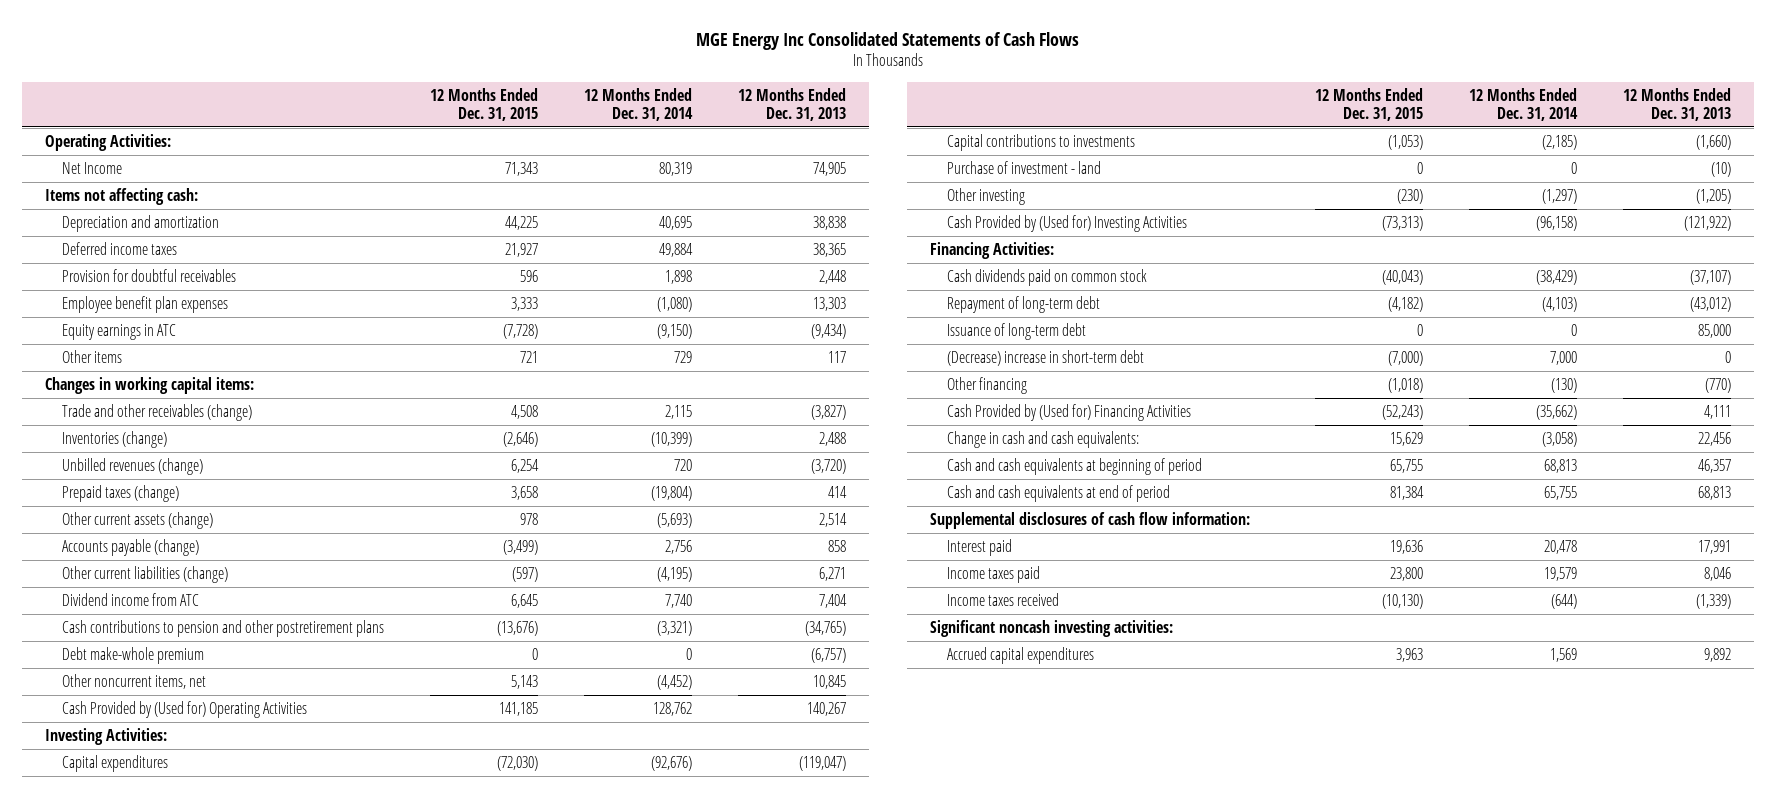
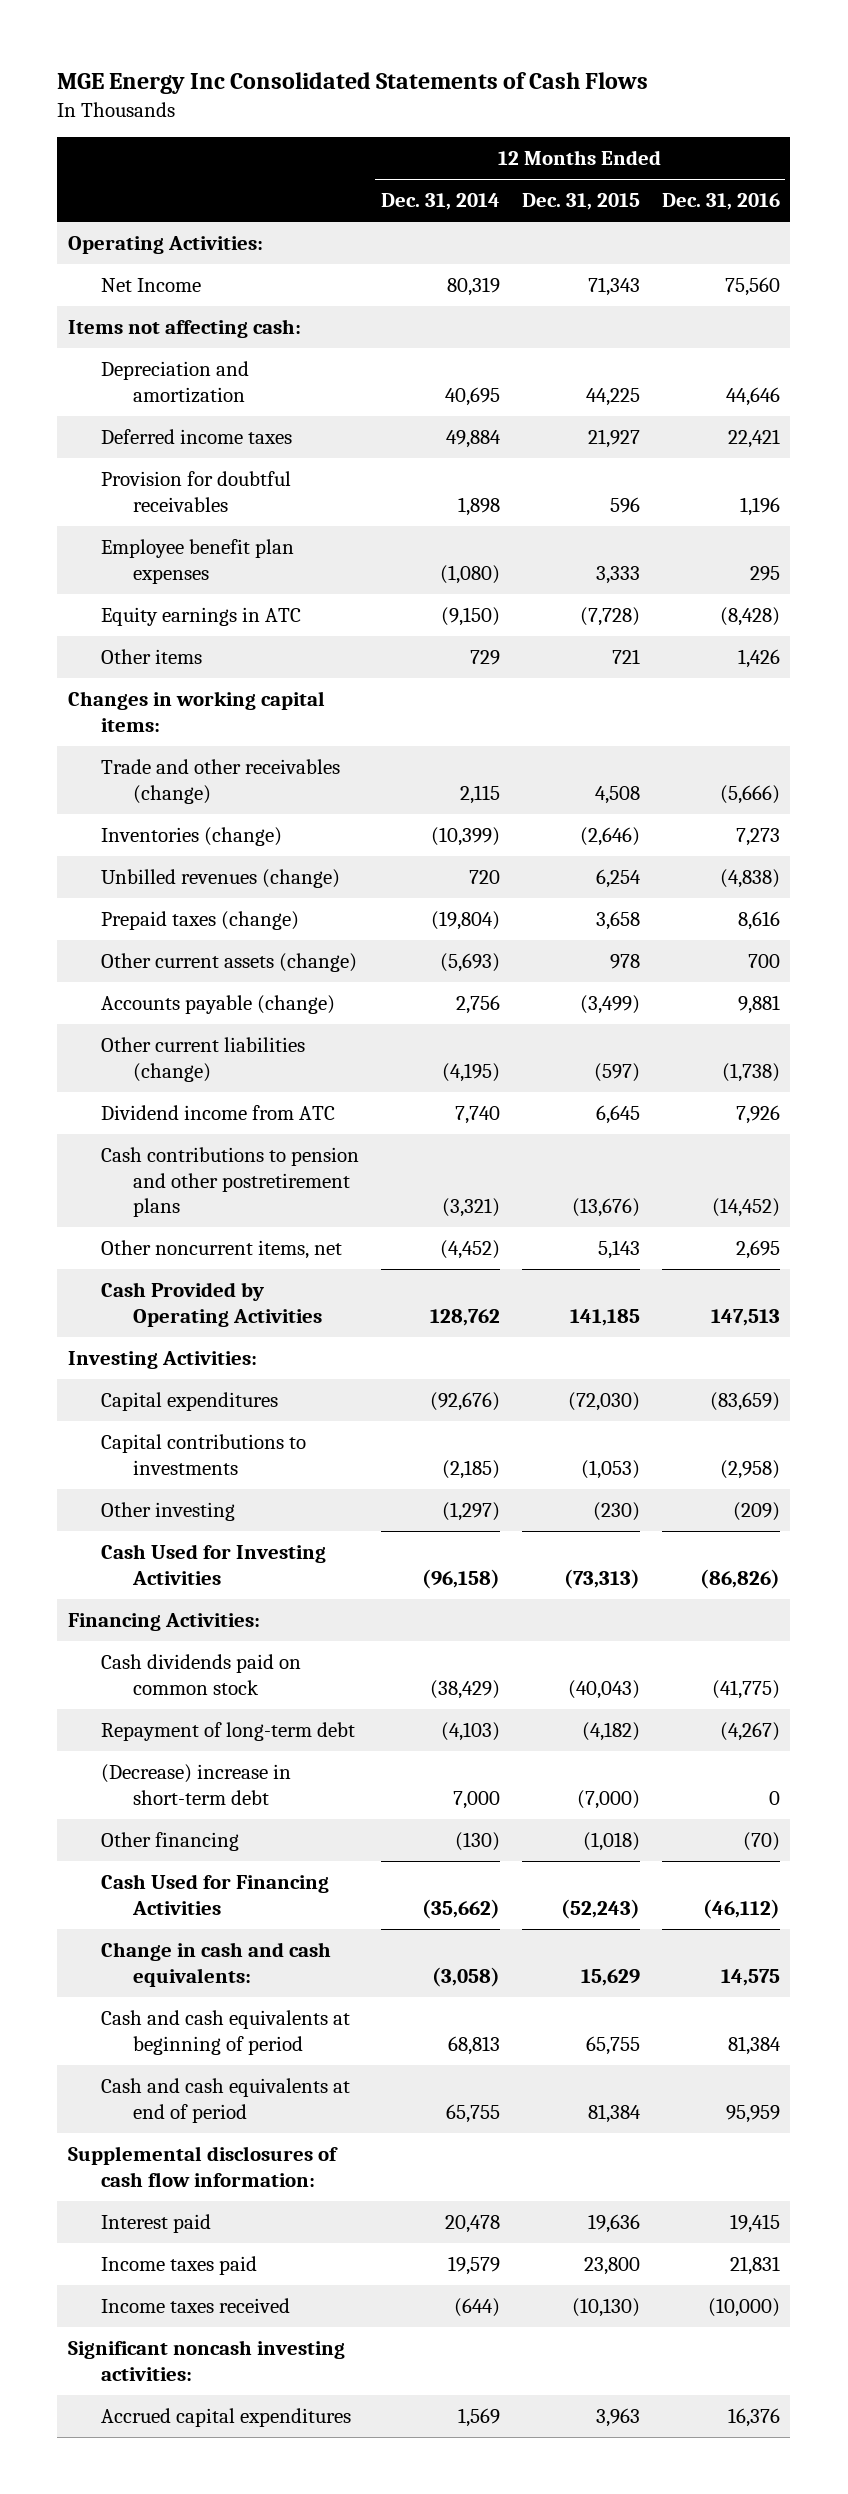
[737,87,846,121] 12 Months Ended Dec. 31, 2013 -> none
none -> [661,193,780,211] Dec. 31, 2016
[61,646,204,664] Debt make-whole premium -> none
[61,700,307,718] Cash Provided by (Used for) Operating Activities -> [100,1281,323,1327] Cash Provided by Operating Activities
[947,160,1102,174] Purchase of investment - land -> none
[947,214,1188,232] Cash Provided by (Used for) Investing Activities -> [100,1543,326,1585] Cash Used for Investing Activities
[947,322,1087,340] Issuance of long-term debt -> none
[947,403,1192,421] Cash Provided by (Used for) Financing Activities -> [100,1873,329,1915] Cash Used for Financing Activities

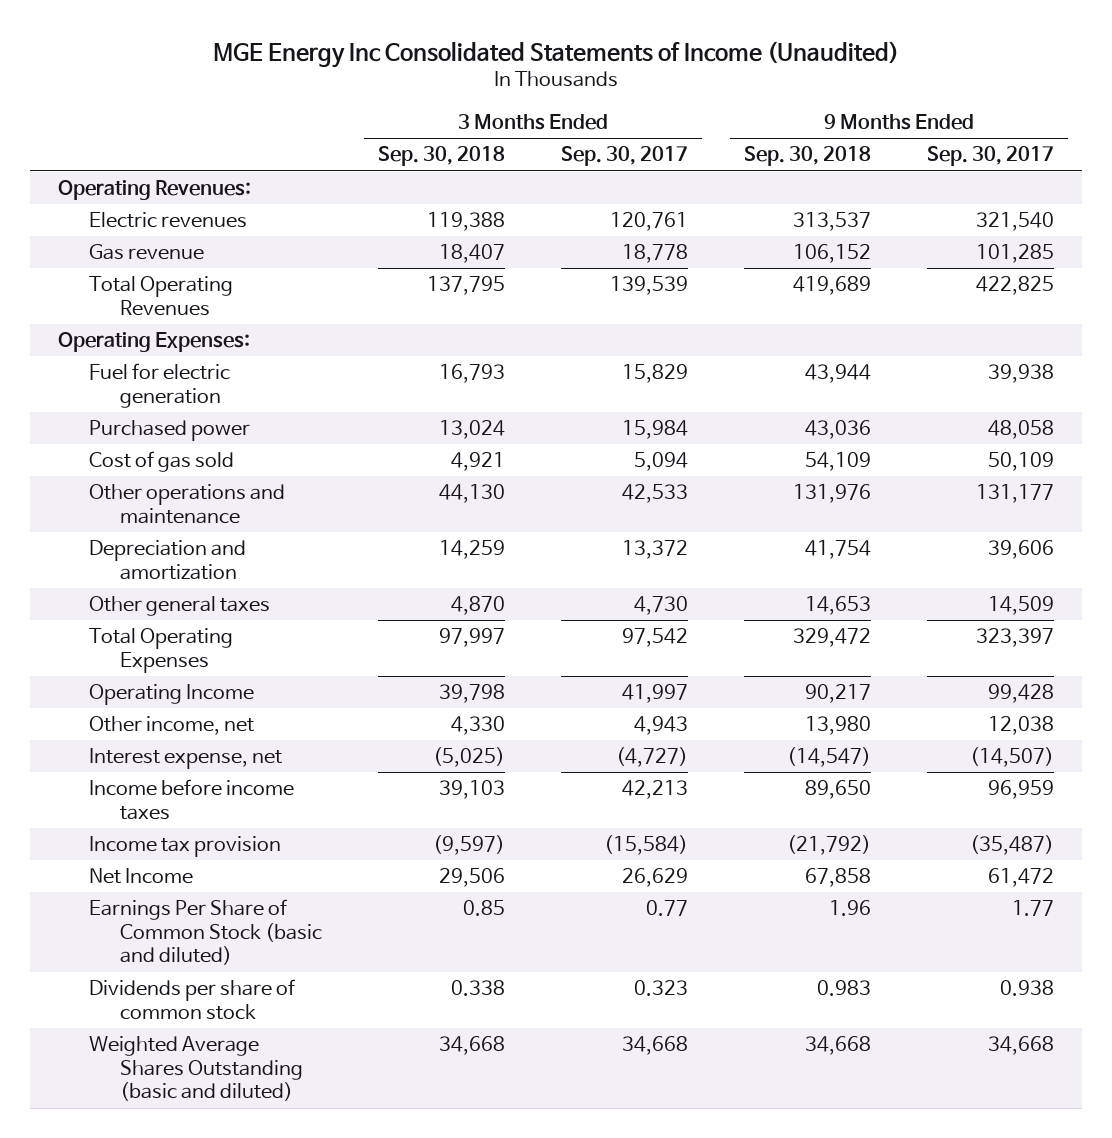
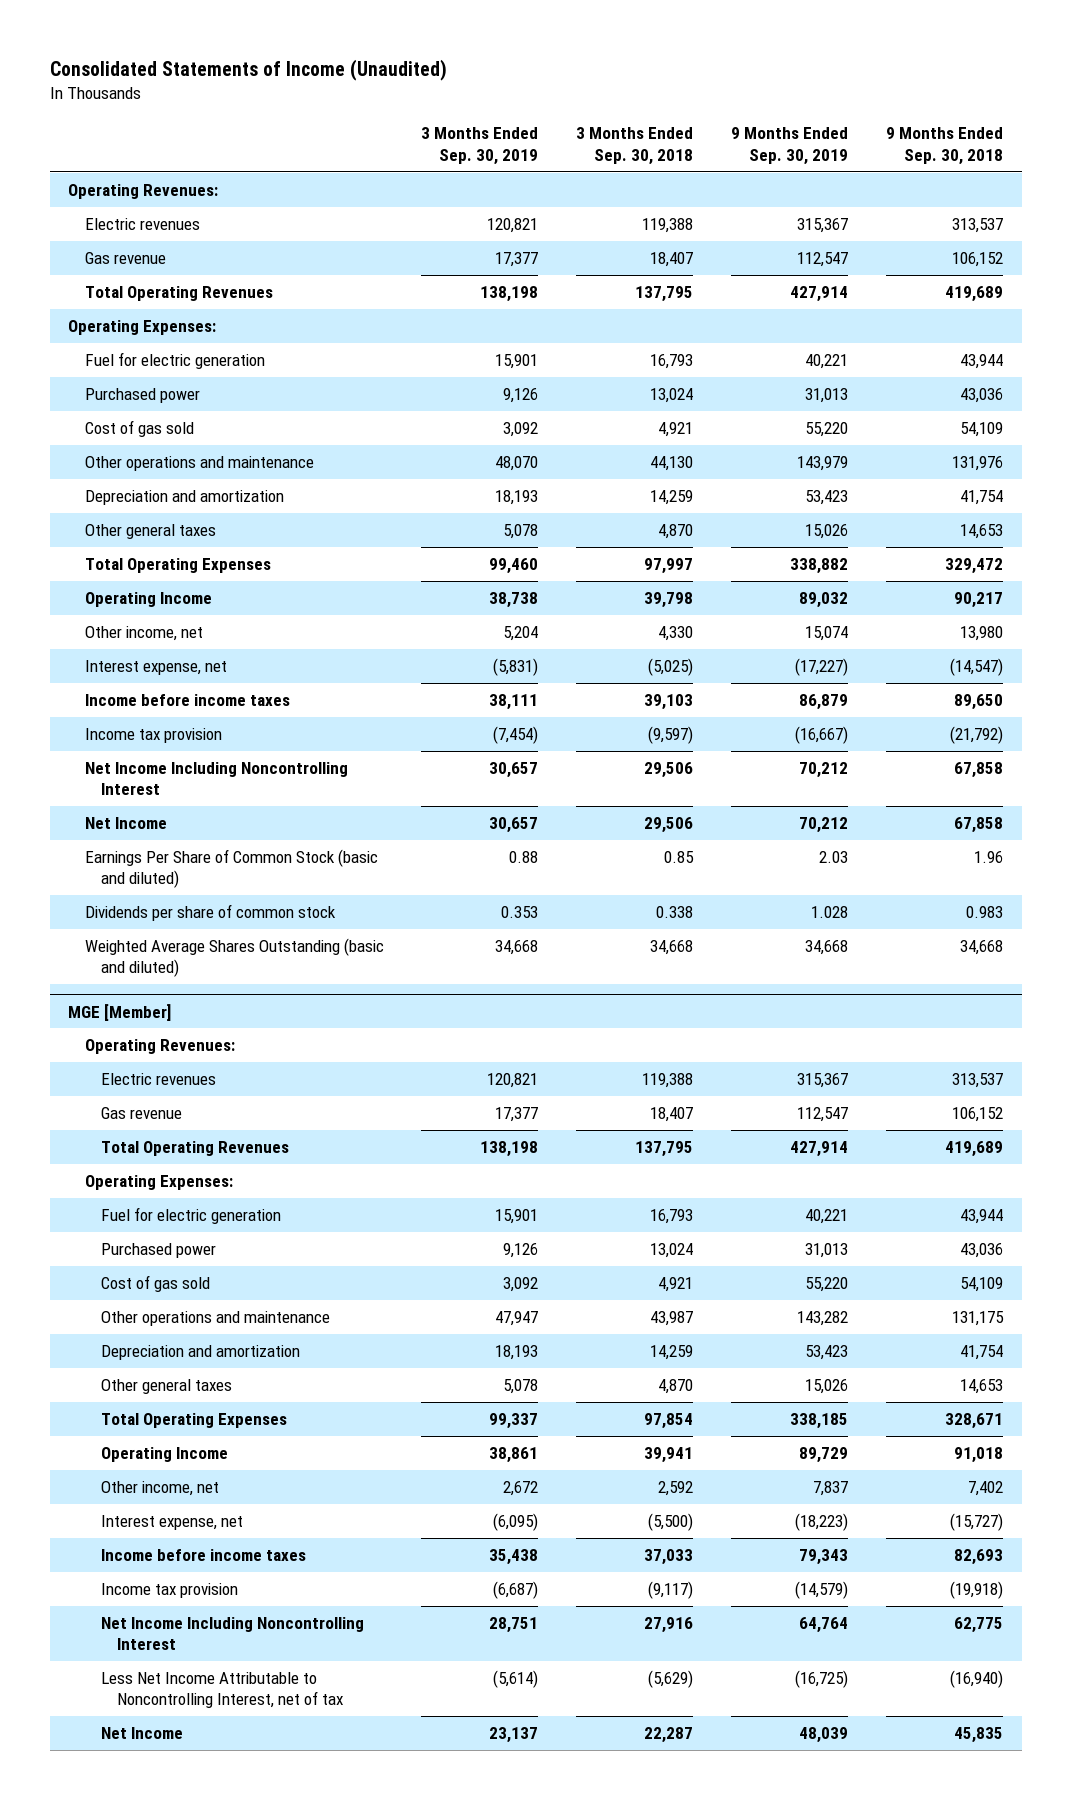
[213,41,900,69] MGE Energy Inc Consolidated Statements of Income (Unaudited) -> [49,59,447,82] Consolidated Statements of Income (Unaudited)
[561,146,689,167] Sep. 30, 2017 -> none
[927,146,1055,167] Sep. 30, 2017 -> none
none -> [421,127,539,165] 3 Months Ended Sep. 30, 2019
none -> [730,127,848,165] 9 Months Ended Sep. 30, 2019
none -> [84,761,348,796] Net Income Including Noncontrolling Interest
none -> [68,1003,172,1021] MGE [Member]
none -> [84,1038,235,1054] Operating Revenues:
none -> [100,1072,216,1085] Electric revenues
none -> [100,1106,182,1119] Gas revenue
none -> [100,1140,289,1156] Total Operating Revenues
none -> [84,1174,233,1190] Operating Expenses:
none -> [100,1206,281,1224] Fuel for electric generation
none -> [100,1242,216,1258] Purchased power
none -> [100,1274,210,1292] Cost of gas sold
none -> [100,1310,330,1326] Other operations and maintenance
none -> [100,1344,300,1360] Depreciation and amortization
none -> [100,1378,232,1394] Other general taxes
none -> [100,1412,287,1428] Total Operating Expenses
none -> [100,1446,228,1462] Operating Income
none -> [100,1480,219,1496] Other income, net
none -> [100,1514,243,1530] Interest expense, net
none -> [100,1548,306,1561] Income before income taxes
none -> [100,1582,238,1598] Income tax provision
none -> [100,1616,364,1651] Net Income Including Noncontrolling Interest
none -> [100,1671,343,1709] Less Net Income Attributable to Noncontrolling Interest, net of tax
none -> [100,1726,183,1739] Net Income

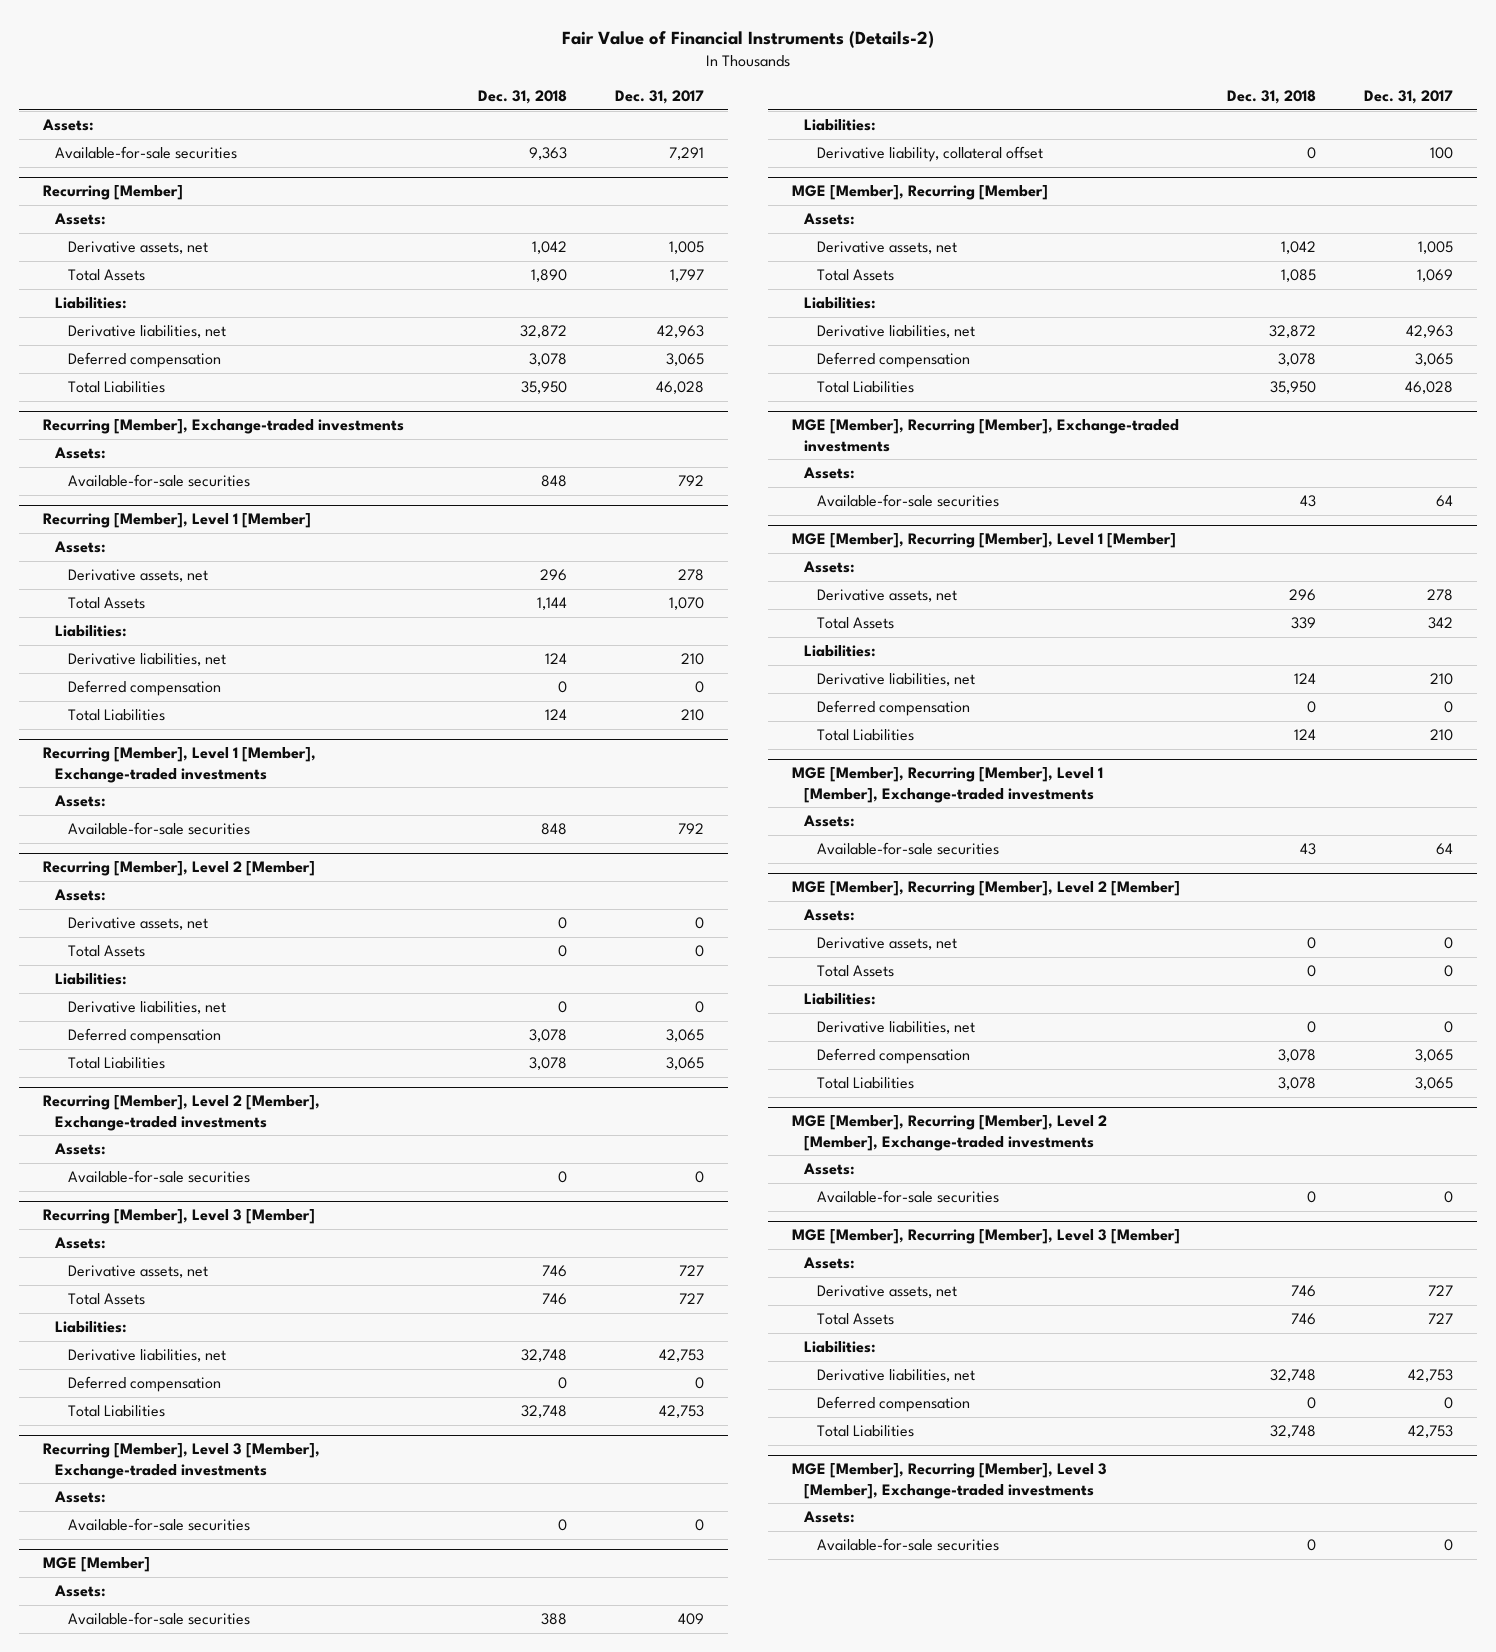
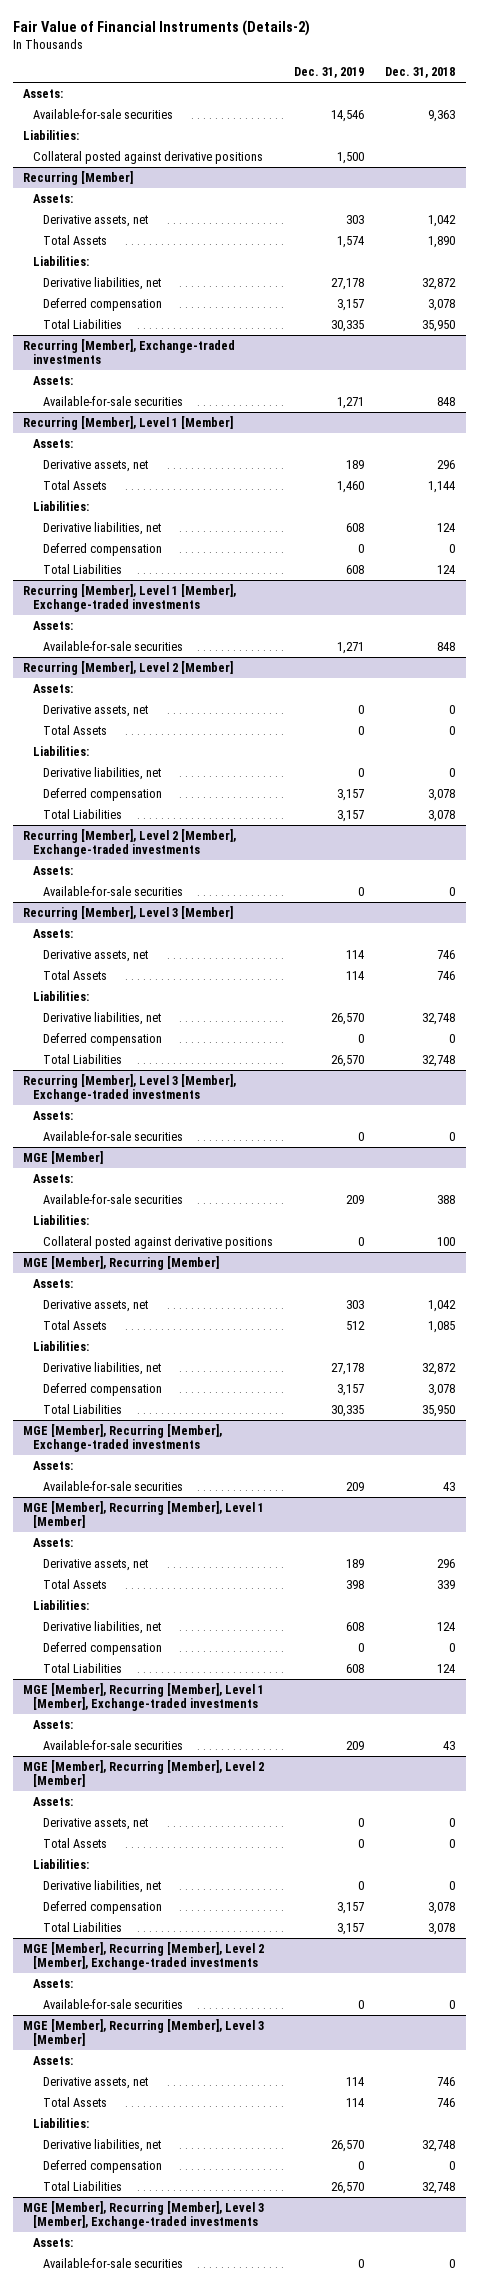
[614,90,704,105] Dec. 31, 2017 -> none
none -> [294,67,365,79] Dec. 31, 2019
none -> [23,129,80,140] Liabilities:
none -> [33,150,264,164] Collateral posted against derivative positions
[816,146,1043,163] Derivative liability, collateral offset -> [43,1235,274,1249] Collateral posted against derivative positions
[1307,147,1317,160] 0 -> [437,1236,456,1246] 100

